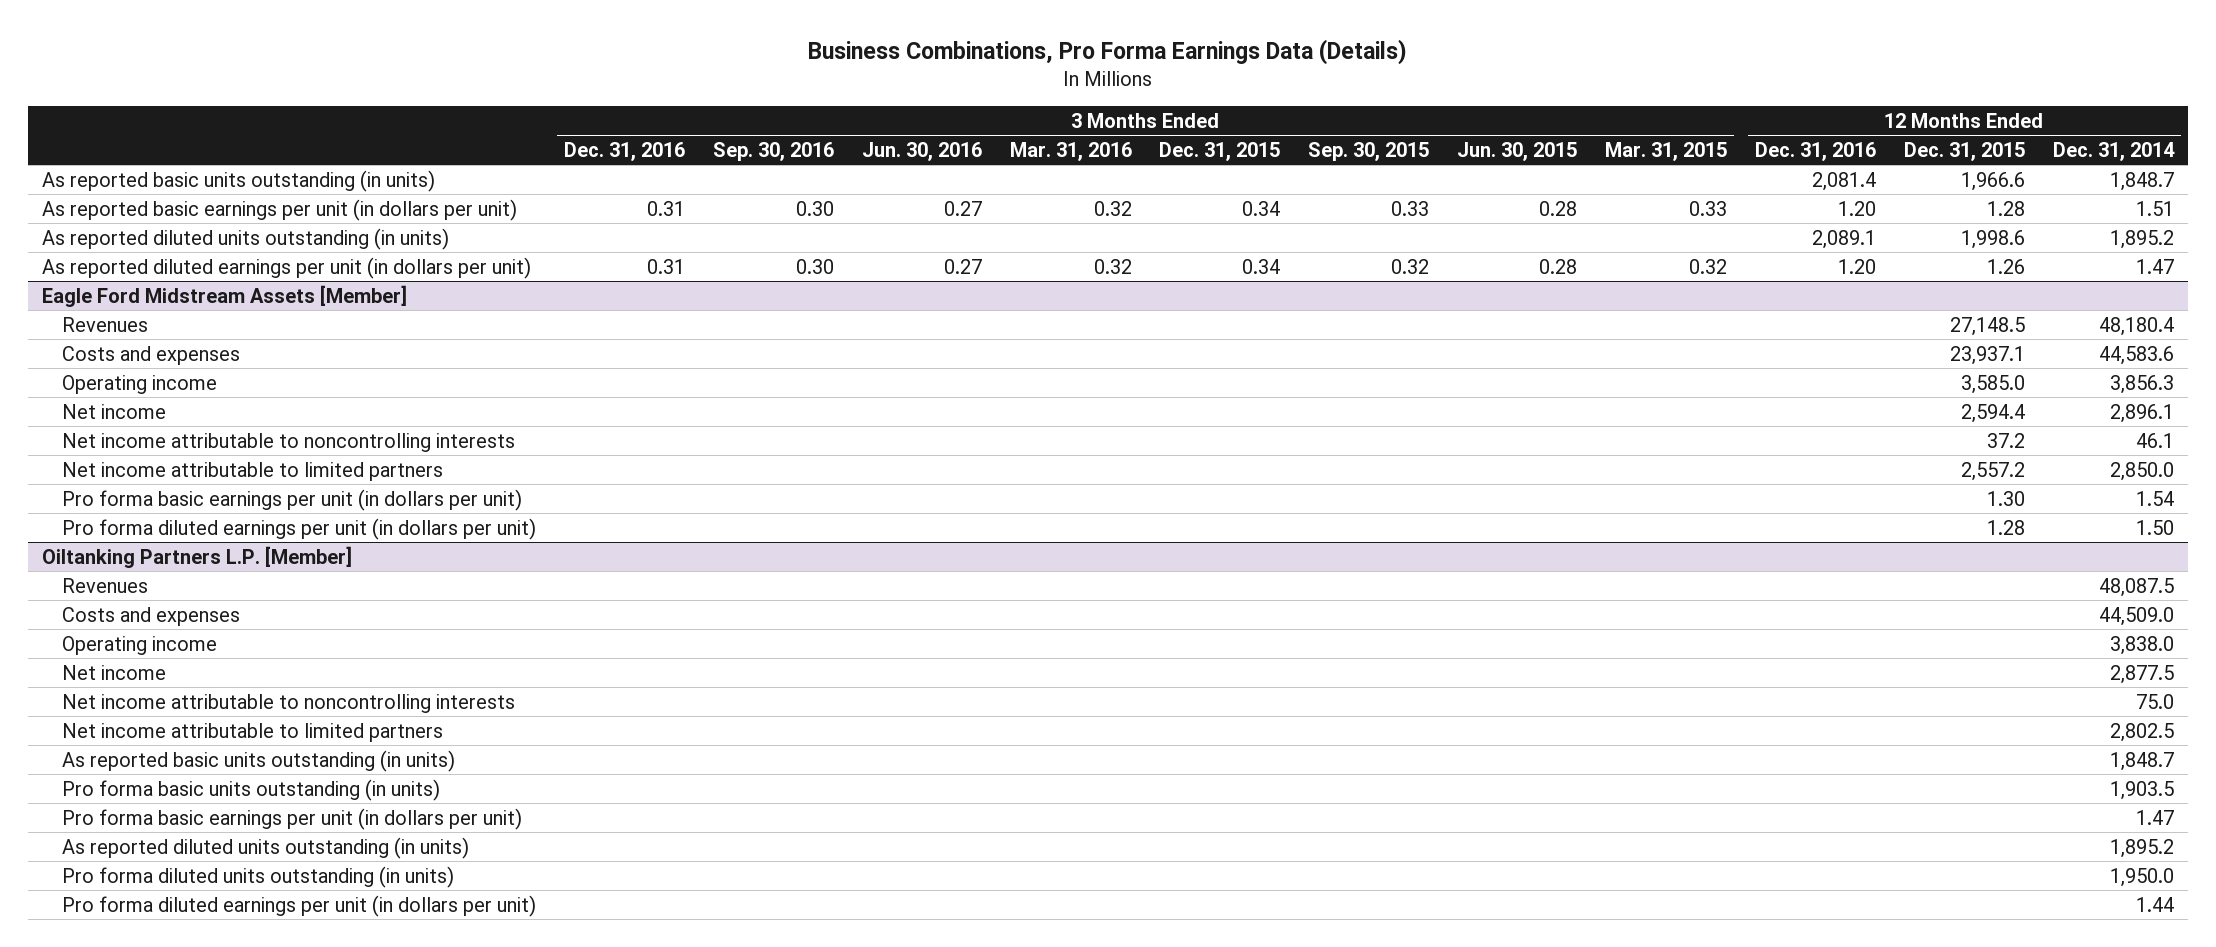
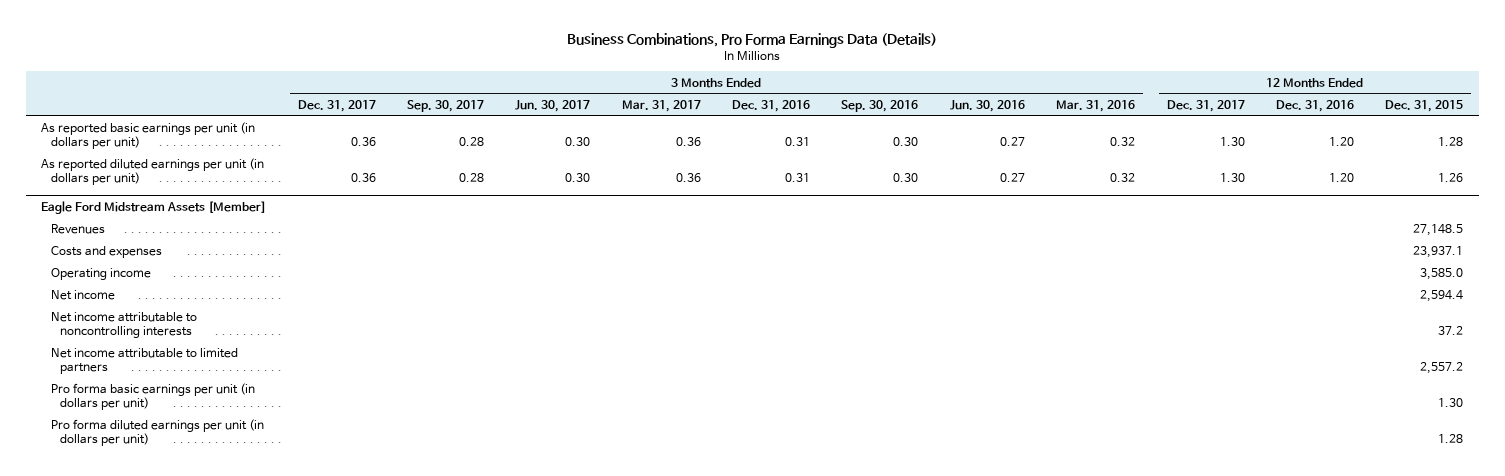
[1159,141,1281,161] Dec. 31, 2015 -> none
[1308,141,1430,161] Sep. 30, 2015 -> none
[1457,141,1578,161] Jun. 30, 2015 -> none
[1605,141,1728,161] Mar. 31, 2015 -> none
[2052,141,2175,161] Dec. 31, 2014 -> none
none -> [297,99,376,112] Dec. 31, 2017
none -> [406,99,484,112] Sep. 30, 2017
none -> [515,99,591,112] Jun. 30, 2017
none -> [621,99,701,112] Mar. 31, 2017
none -> [1166,99,1245,112] Dec. 31, 2017
[41,169,435,192] As reported basic units outstanding (in units) -> none
[41,227,449,250] As reported diluted units outstanding (in units) -> none
[41,545,352,568] Oiltanking Partners L.P. [Member] -> none
[61,577,148,593] Revenues -> none
[61,606,240,626] Costs and expenses -> none
[61,635,217,655] Operating income -> none
[61,664,166,680] Net income -> none
[61,693,515,713] Net income attributable to noncontrolling interests -> none
[61,722,443,742] Net income attributable to limited partners -> none
[61,749,455,772] As reported basic units outstanding (in units) -> none
[61,778,440,801] Pro forma basic units outstanding (in units) -> none
[61,807,522,830] Pro forma basic earnings per unit (in dollars per unit) -> none
[61,836,469,859] As reported diluted units outstanding (in units) -> none
[61,865,454,888] Pro forma diluted units outstanding (in units) -> none
[61,894,536,917] Pro forma diluted earnings per unit (in dollars per unit) -> none

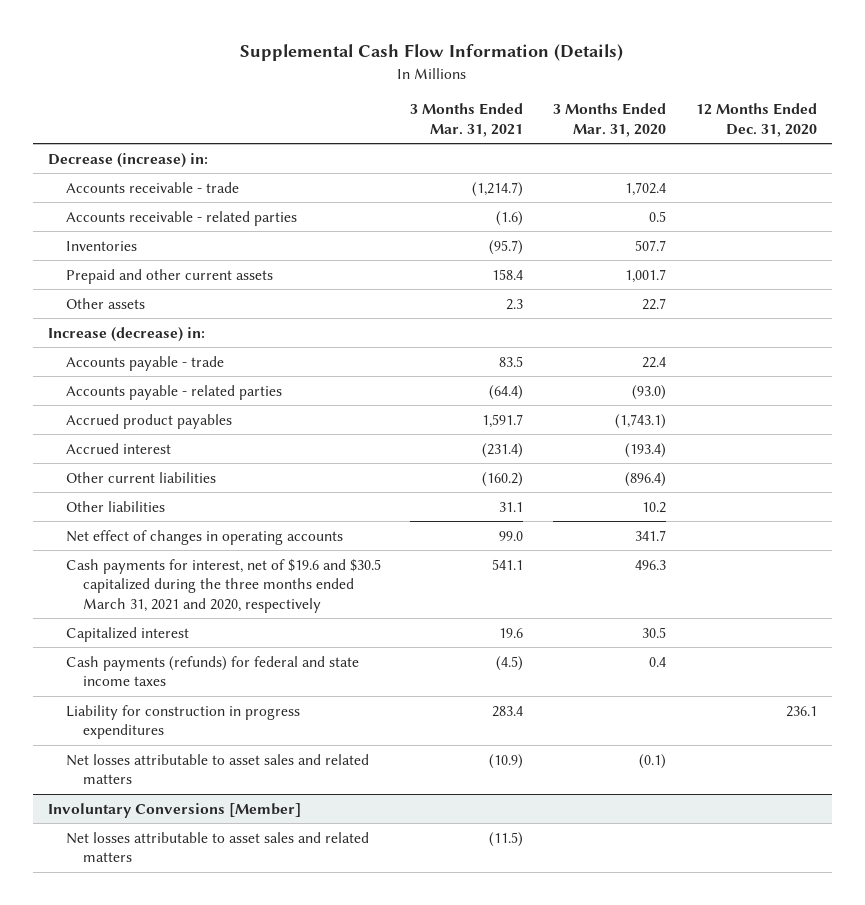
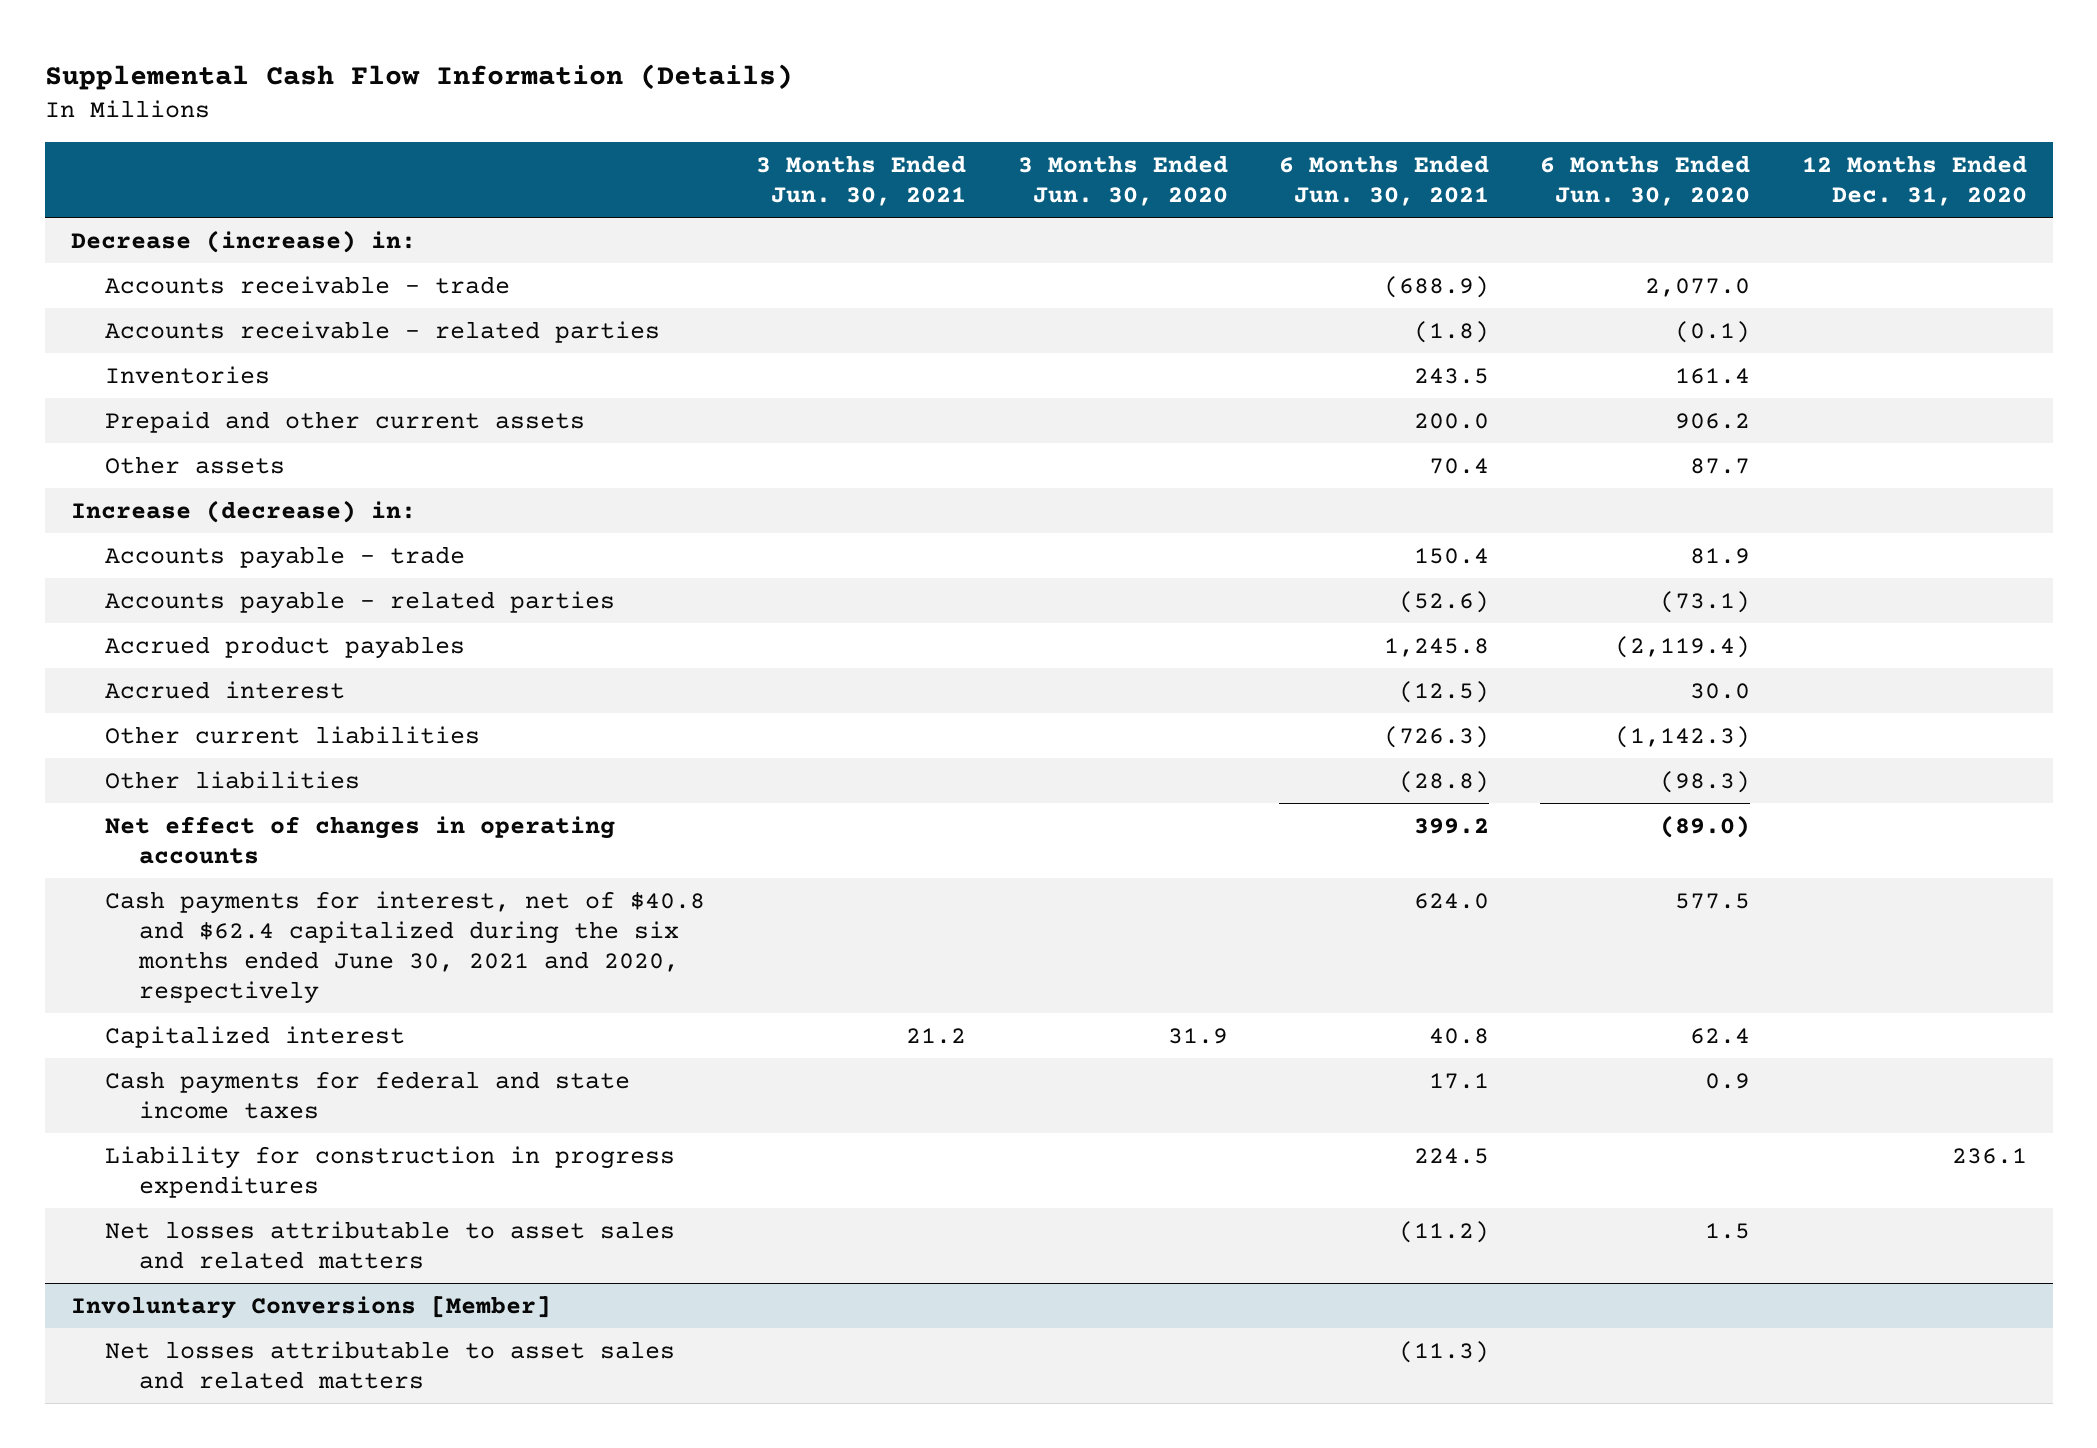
[410,103,524,137] 3 Months Ended Mar. 31, 2021 -> none
[552,103,666,137] 3 Months Ended Mar. 31, 2020 -> none
none -> [756,154,967,207] 3 Months Ended Jun. 30, 2021
none -> [1017,154,1228,207] 3 Months Ended Jun. 30, 2020
none -> [1279,154,1490,207] 6 Months Ended Jun. 30, 2021
none -> [1540,154,1751,207] 6 Months Ended Jun. 30, 2020
[65,558,381,613] Cash payments for interest, net of $19.6 and $30.5 capitalized during the three months ended March 31, 2021 and 2020, respectively -> [104,890,705,1005] Cash payments for interest, net of $40.8 and $62.4 capitalized during the six months ended June 30, 2021 and 2020, respectively
[65,655,359,687] Cash payments (refunds) for federal and state income taxes -> [104,1070,630,1119] Cash payments for federal and state income taxes

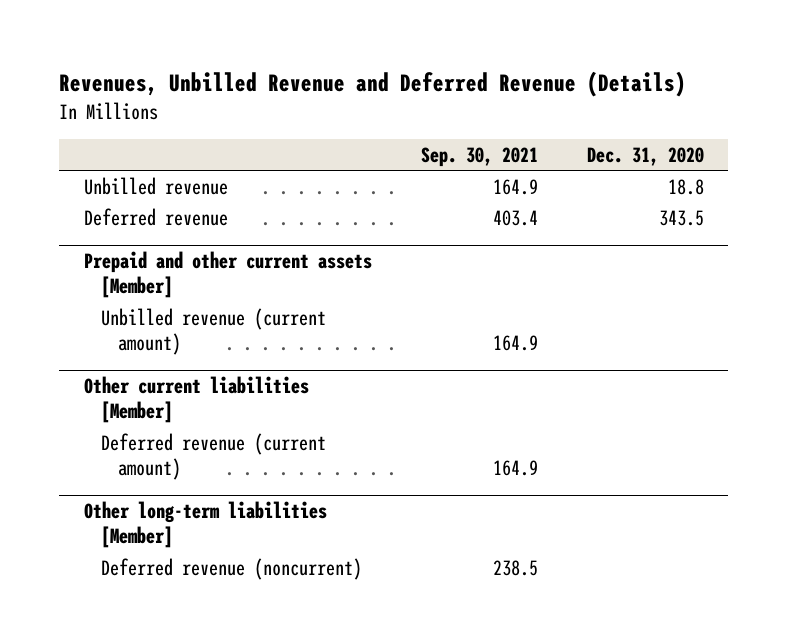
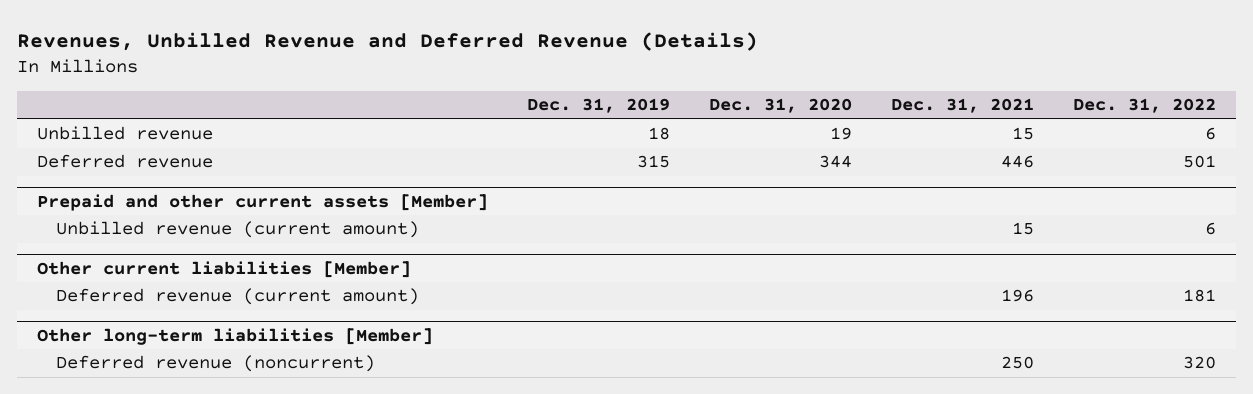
[420,146,538,167] Sep. 30, 2021 -> none
none -> [526,98,670,114] Dec. 31, 2019
none -> [891,98,1035,114] Dec. 31, 2021
none -> [1073,98,1217,114] Dec. 31, 2022
[667,178,704,195] 18.8 -> [830,127,853,141] 19
[658,209,704,226] 343.5 -> [819,155,853,169] 344

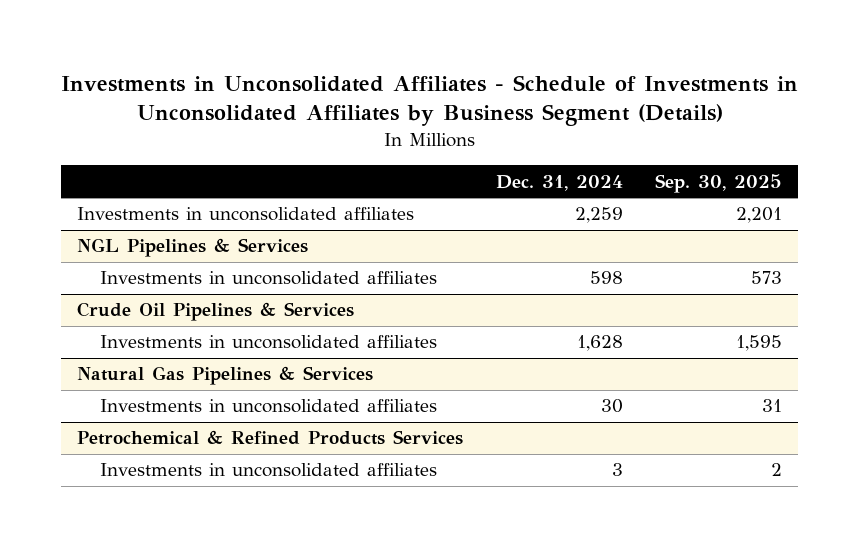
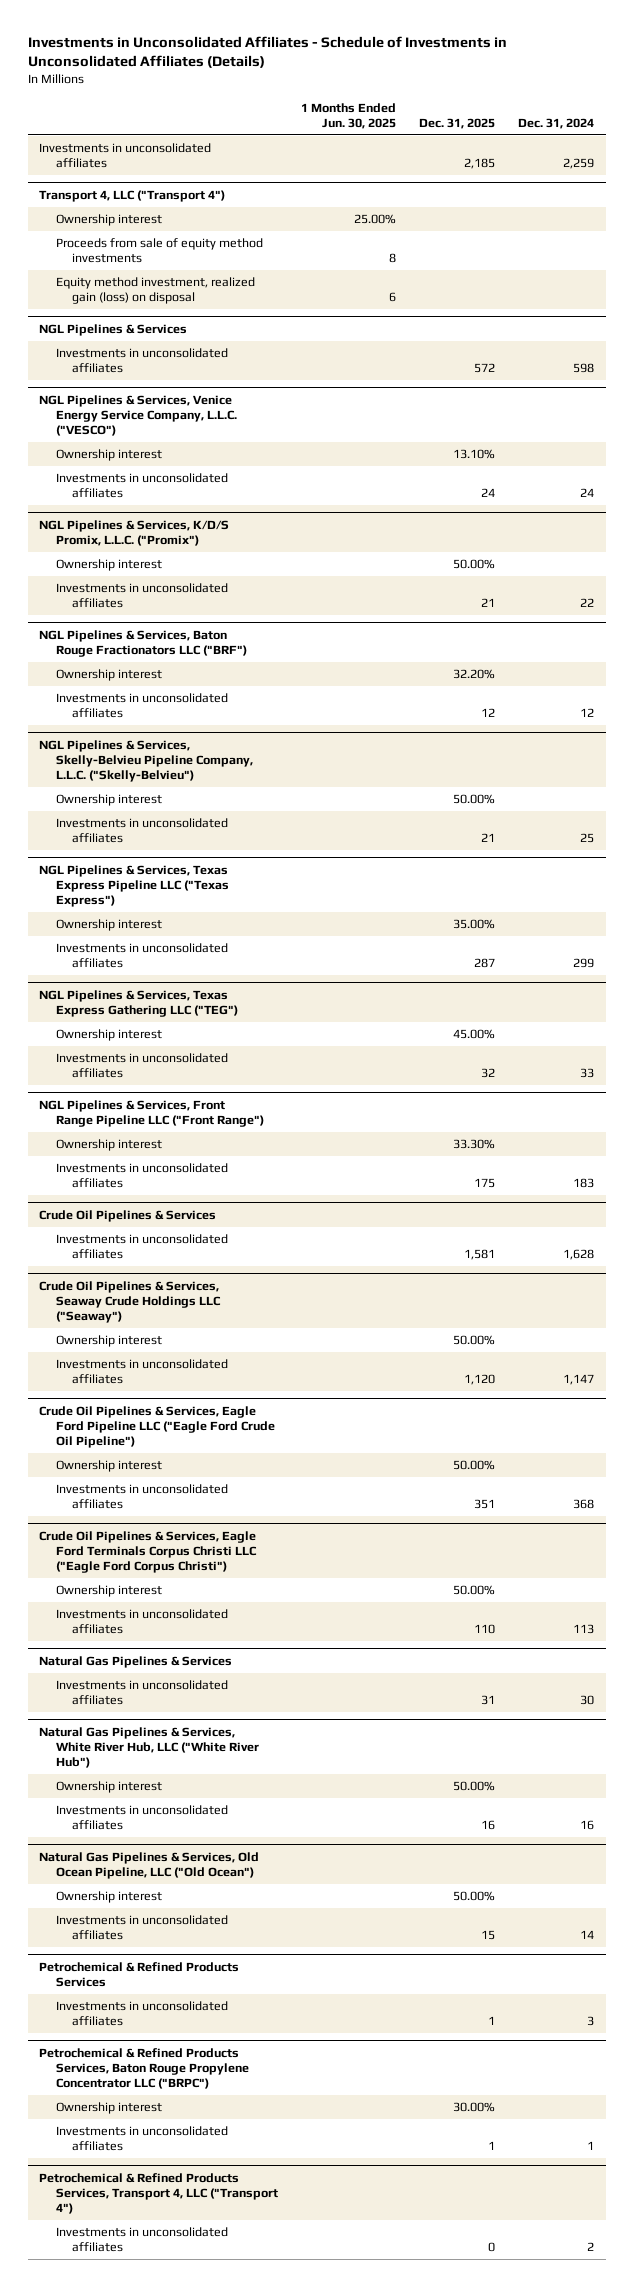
[60,74,798,127] Investments in Unconsolidated Affiliates - Schedule of Investments in Unconsolidated Affiliates by Business Segment (Details) -> [27,36,507,69] Investments in Unconsolidated Affiliates - Schedule of Investments in Unconsolidated Affiliates (Details)
[654,173,782,193] Sep. 30, 2025 -> none
none -> [300,102,396,129] 1 Months Ended Jun. 30, 2025
none -> [418,117,495,129] Dec. 31, 2025
none -> [39,189,226,202] Transport 4, LLC ("Transport 4")
none -> [55,214,162,227] Ownership interest
none -> [55,238,263,264] Proceeds from sale of equity method investments
none -> [55,277,255,305] Equity method investment, realized gain (loss) on disposal
none -> [39,394,237,436] NGL Pipelines & Services, Venice Energy Service Company, L.L.C. ("VESCO")
none -> [55,449,162,462] Ownership interest
none -> [55,473,228,499] Investments in unconsolidated affiliates
none -> [39,519,230,546] NGL Pipelines & Services, K/D/S Promix, L.L.C. ("Promix")
none -> [55,559,162,572] Ownership interest
none -> [55,583,228,609] Investments in unconsolidated affiliates
none -> [39,629,247,657] NGL Pipelines & Services, Baton Rouge Fractionators LLC ("BRF")
none -> [55,669,162,682] Ownership interest
none -> [55,693,228,719] Investments in unconsolidated affiliates
none -> [39,739,253,782] NGL Pipelines & Services, Skelly-Belvieu Pipeline Company, L.L.C. ("Skelly-Belvieu")
none -> [55,794,162,807] Ownership interest
none -> [55,818,228,844] Investments in unconsolidated affiliates
none -> [39,864,229,907] NGL Pipelines & Services, Texas Express Pipeline LLC ("Texas Express")
none -> [55,919,162,932] Ownership interest
none -> [55,943,228,969] Investments in unconsolidated affiliates
none -> [39,989,238,1017] NGL Pipelines & Services, Texas Express Gathering LLC ("TEG")
none -> [55,1029,162,1042] Ownership interest
none -> [55,1053,228,1079] Investments in unconsolidated affiliates
none -> [39,1099,264,1127] NGL Pipelines & Services, Front Range Pipeline LLC ("Front Range")
none -> [55,1139,162,1152] Ownership interest
none -> [55,1163,228,1189] Investments in unconsolidated affiliates
none -> [39,1280,221,1323] Crude Oil Pipelines & Services, Seaway Crude Holdings LLC ("Seaway")
none -> [55,1335,162,1348] Ownership interest
none -> [55,1359,228,1385] Investments in unconsolidated affiliates
none -> [39,1405,275,1448] Crude Oil Pipelines & Services, Eagle Ford Pipeline LLC ("Eagle Ford Crude Oil Pipeline")
none -> [55,1460,162,1473] Ownership interest
none -> [55,1484,228,1510] Investments in unconsolidated affiliates
none -> [39,1530,257,1573] Crude Oil Pipelines & Services, Eagle Ford Terminals Corpus Christi LLC ("Eagle Ford Corpus Christi")
none -> [55,1585,162,1598] Ownership interest
none -> [55,1609,228,1635] Investments in unconsolidated affiliates
none -> [39,1726,259,1768] Natural Gas Pipelines & Services, White River Hub, LLC ("White River Hub")
none -> [55,1781,162,1794] Ownership interest
none -> [55,1805,228,1831] Investments in unconsolidated affiliates
none -> [39,1851,260,1879] Natural Gas Pipelines & Services, Old Ocean Pipeline, LLC ("Old Ocean")
none -> [55,1891,162,1904] Ownership interest
none -> [55,1915,228,1941] Investments in unconsolidated affiliates
none -> [39,2047,249,2089] Petrochemical & Refined Products Services, Baton Rouge Propylene Concentrator LLC ("BRPC")
none -> [55,2102,162,2115] Ownership interest
none -> [55,2126,228,2152] Investments in unconsolidated affiliates
none -> [39,2172,278,2214] Petrochemical & Refined Products Services, Transport 4, LLC ("Transport 4")
none -> [55,2227,228,2253] Investments in unconsolidated affiliates

